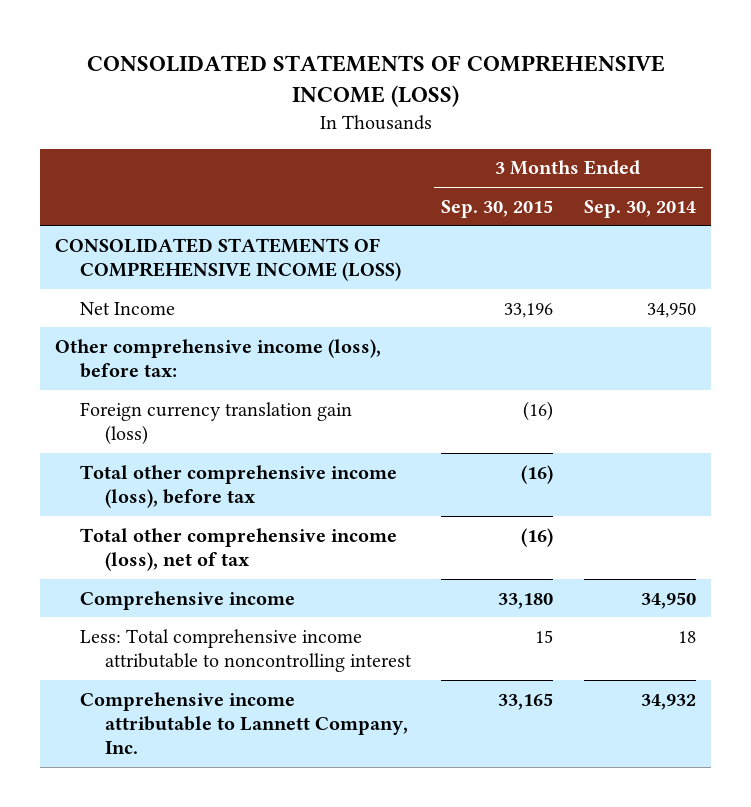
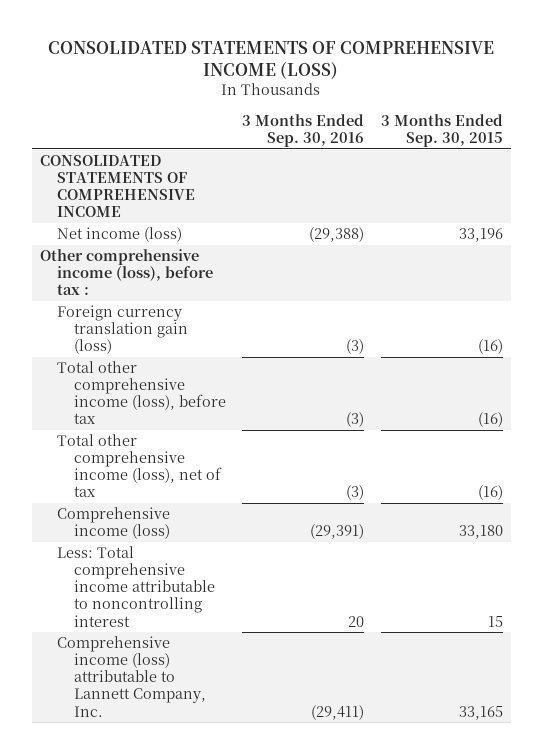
[583,199,696,218] Sep. 30, 2014 -> none
none -> [242,113,365,148] 3 Months Ended Sep. 30, 2016
[55,237,402,282] CONSOLIDATED STATEMENTS OF COMPREHENSIVE INCOME (LOSS) -> [39,155,195,218] CONSOLIDATED STATEMENTS OF COMPREHENSIVE INCOME
[80,301,176,315] Net Income -> [56,227,182,243] Net income (loss)
[55,338,382,379] Other comprehensive income (loss), before tax: -> [39,249,213,296] Other comprehensive income (loss), before tax :
[80,590,296,610] Comprehensive income -> [56,507,170,540] Comprehensive income (loss)
[80,691,409,755] Comprehensive income attributable to Lannett Company, Inc. -> [56,636,206,717] Comprehensive income (loss) attributable to Lannett Company, Inc.

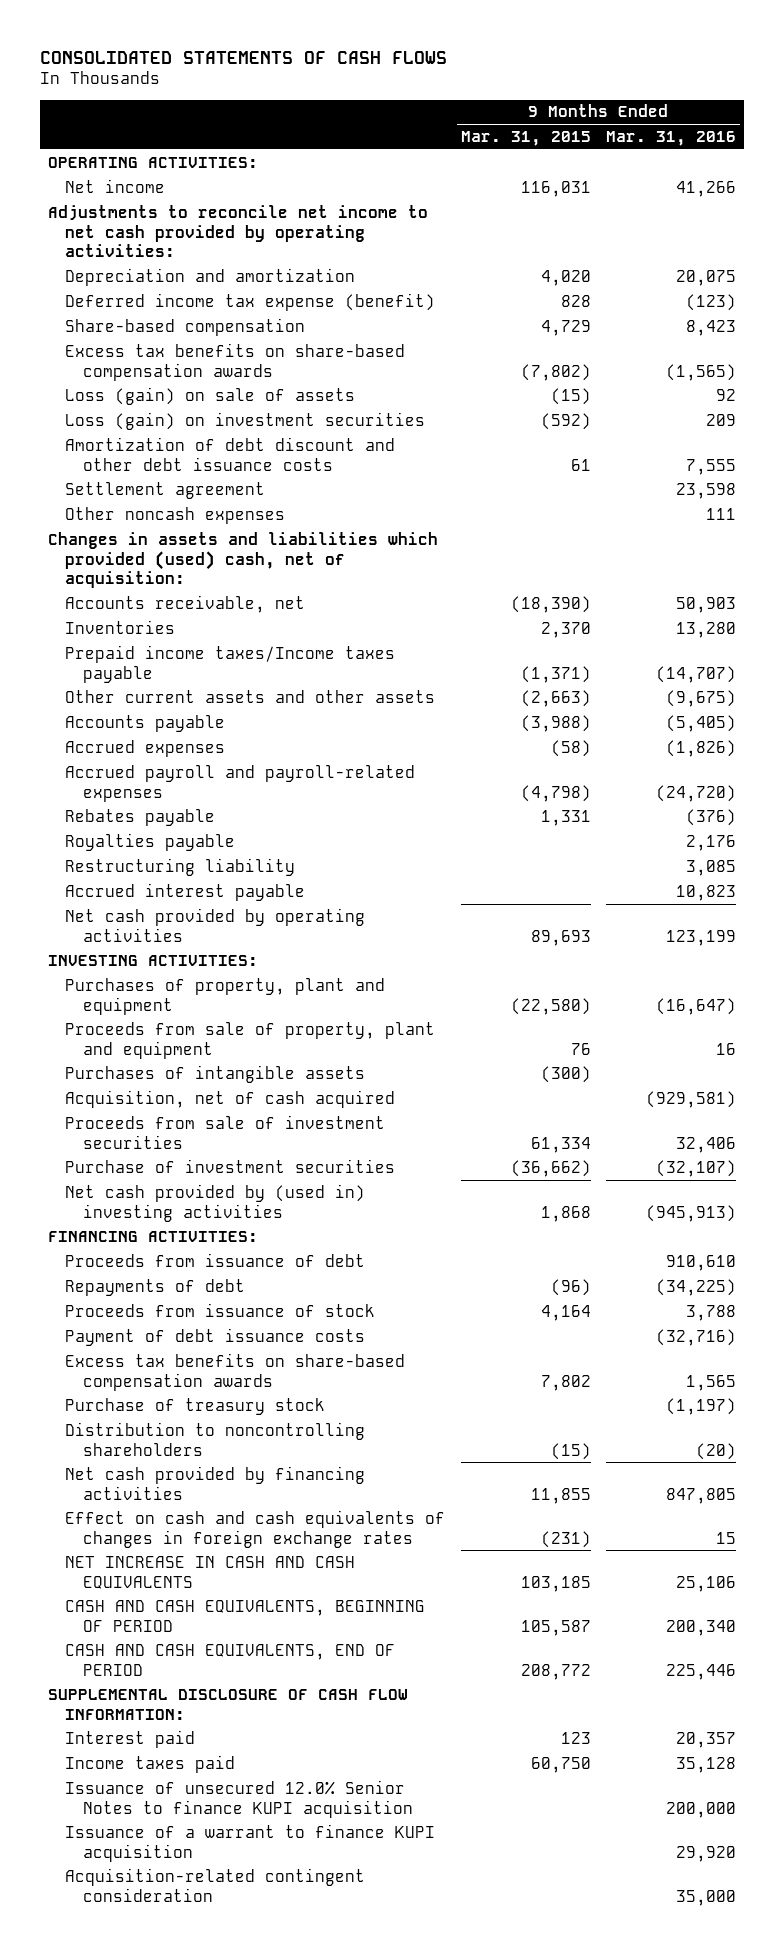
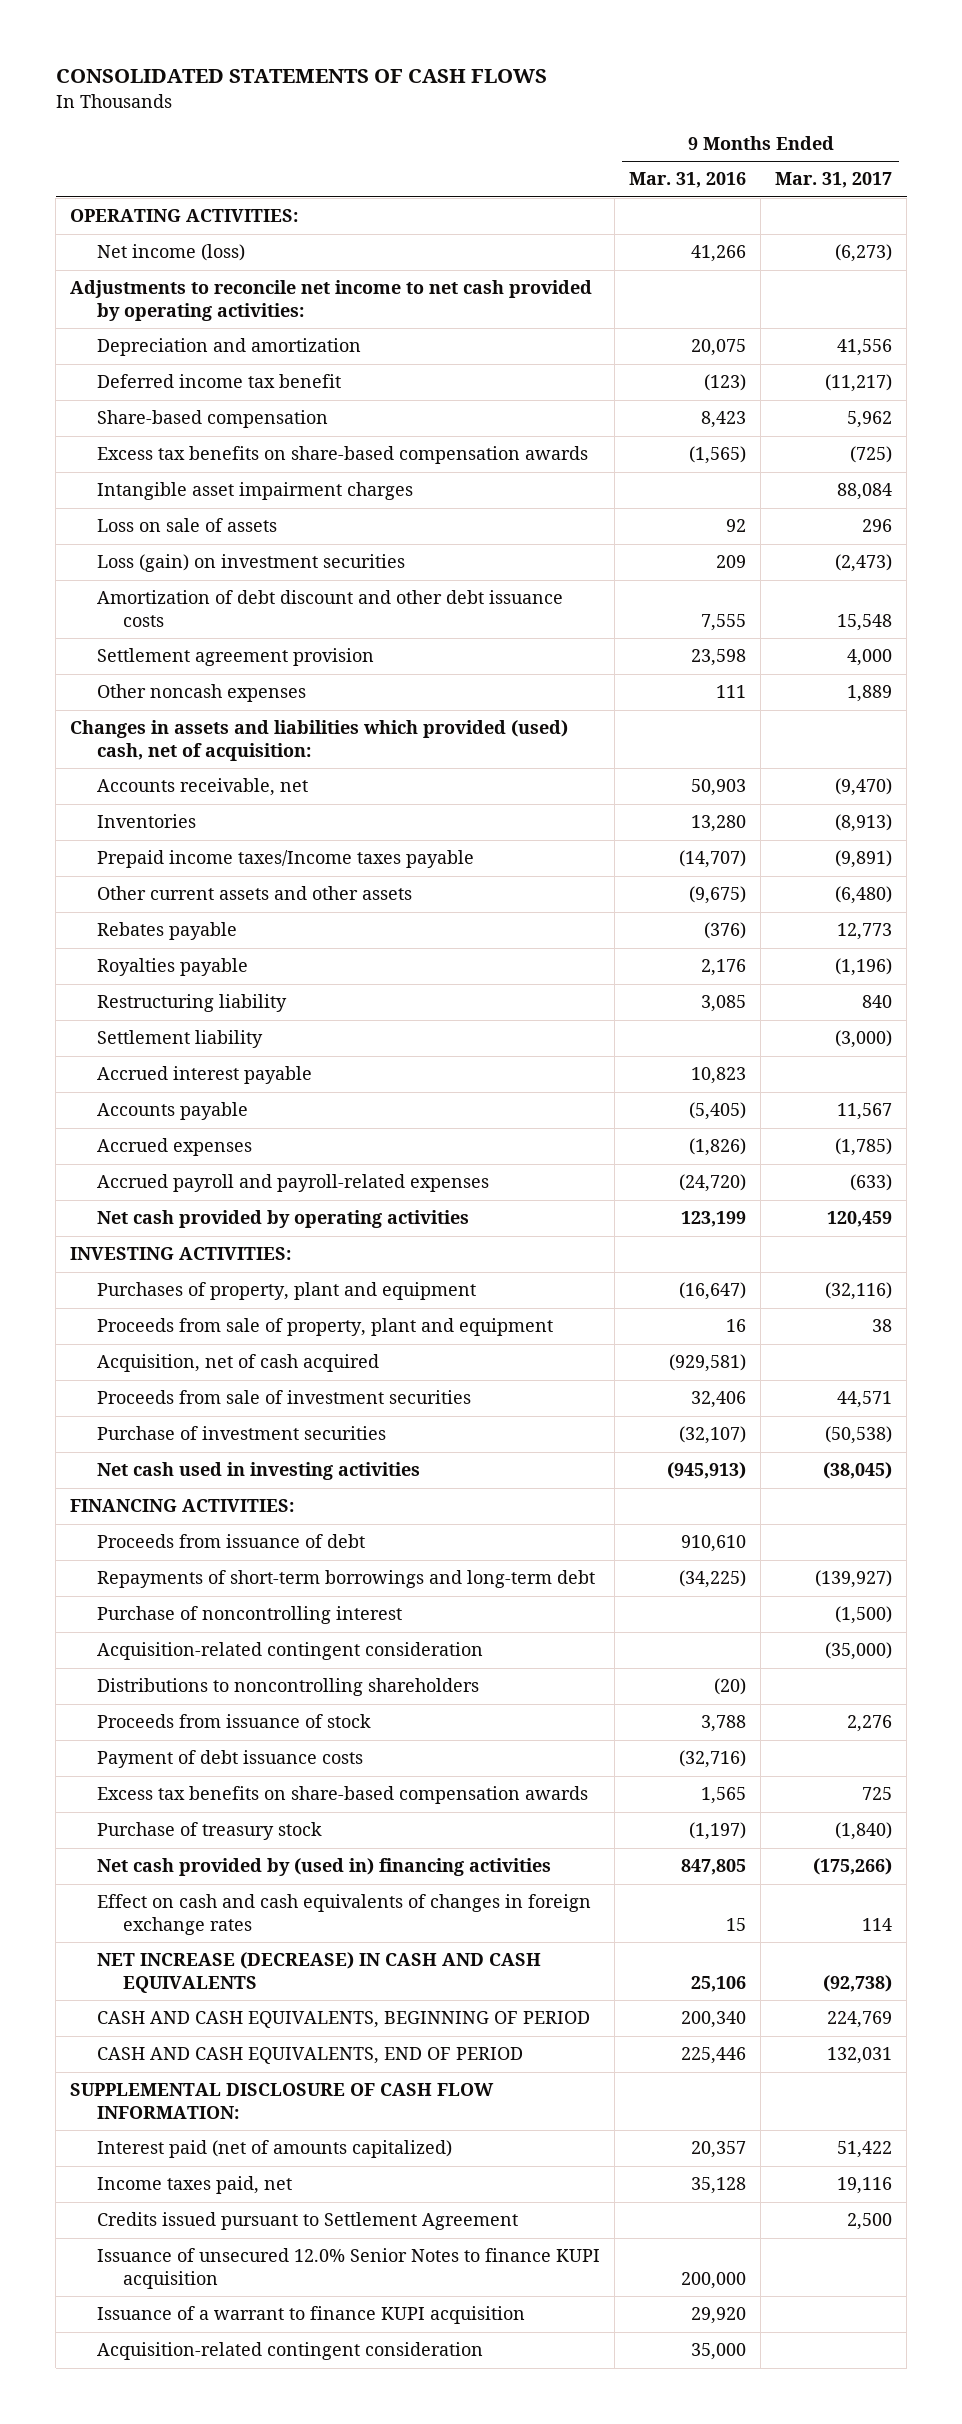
[460,130,591,146] Mar. 31, 2015 -> none
none -> [775,172,893,189] Mar. 31, 2017
[65,178,166,193] Net income -> [96,244,245,262] Net income (loss)
[65,292,436,311] Deferred income tax expense (benefit) -> [96,374,341,389] Deferred income tax benefit
none -> [96,482,413,501] Intangible asset impairment charges
[65,386,356,405] Loss (gain) on sale of assets -> [96,518,277,533] Loss on sale of assets
[65,481,266,499] Settlement agreement -> [96,648,374,667] Settlement agreement provision
none -> [96,1030,263,1049] Settlement liability
[65,714,226,732] Accounts payable -> [96,1102,248,1121] Accounts payable
[65,739,226,757] Accrued expenses -> [96,1138,252,1157] Accrued expenses
[65,764,416,802] Accrued payroll and payroll-related expenses -> [96,1174,489,1193] Accrued payroll and payroll-related expenses
[65,1064,366,1083] Purchases of intangible assets -> none
[65,1183,366,1222] Net cash provided by (used in) investing activities -> [96,1462,420,1481] Net cash used in investing activities
[65,1278,246,1296] Repayments of debt -> [96,1570,595,1589] Repayments of short-term borrowings and long-term debt
none -> [96,1606,402,1625] Purchase of noncontrolling interest
none -> [96,1642,483,1661] Acquisition-related contingent consideration
none -> [96,1678,479,1697] Distributions to noncontrolling shareholders
[65,1421,366,1456] Distribution to noncontrolling shareholders -> none
[65,1465,366,1500] Net cash provided by financing activities -> [96,1858,551,1877] Net cash provided by (used in) financing activities
[65,1555,356,1589] NET INCREASE IN CASH AND CASH EQUIVALENTS -> [96,1952,541,1993] NET INCREASE (DECREASE) IN CASH AND CASH EQUIVALENTS
[65,1729,196,1748] Interest paid -> [96,2140,452,2159] Interest paid (net of amounts capitalized)
[65,1754,236,1773] Income taxes paid -> [96,2176,292,2195] Income taxes paid, net
none -> [96,2212,518,2231] Credits issued pursuant to Settlement Agreement

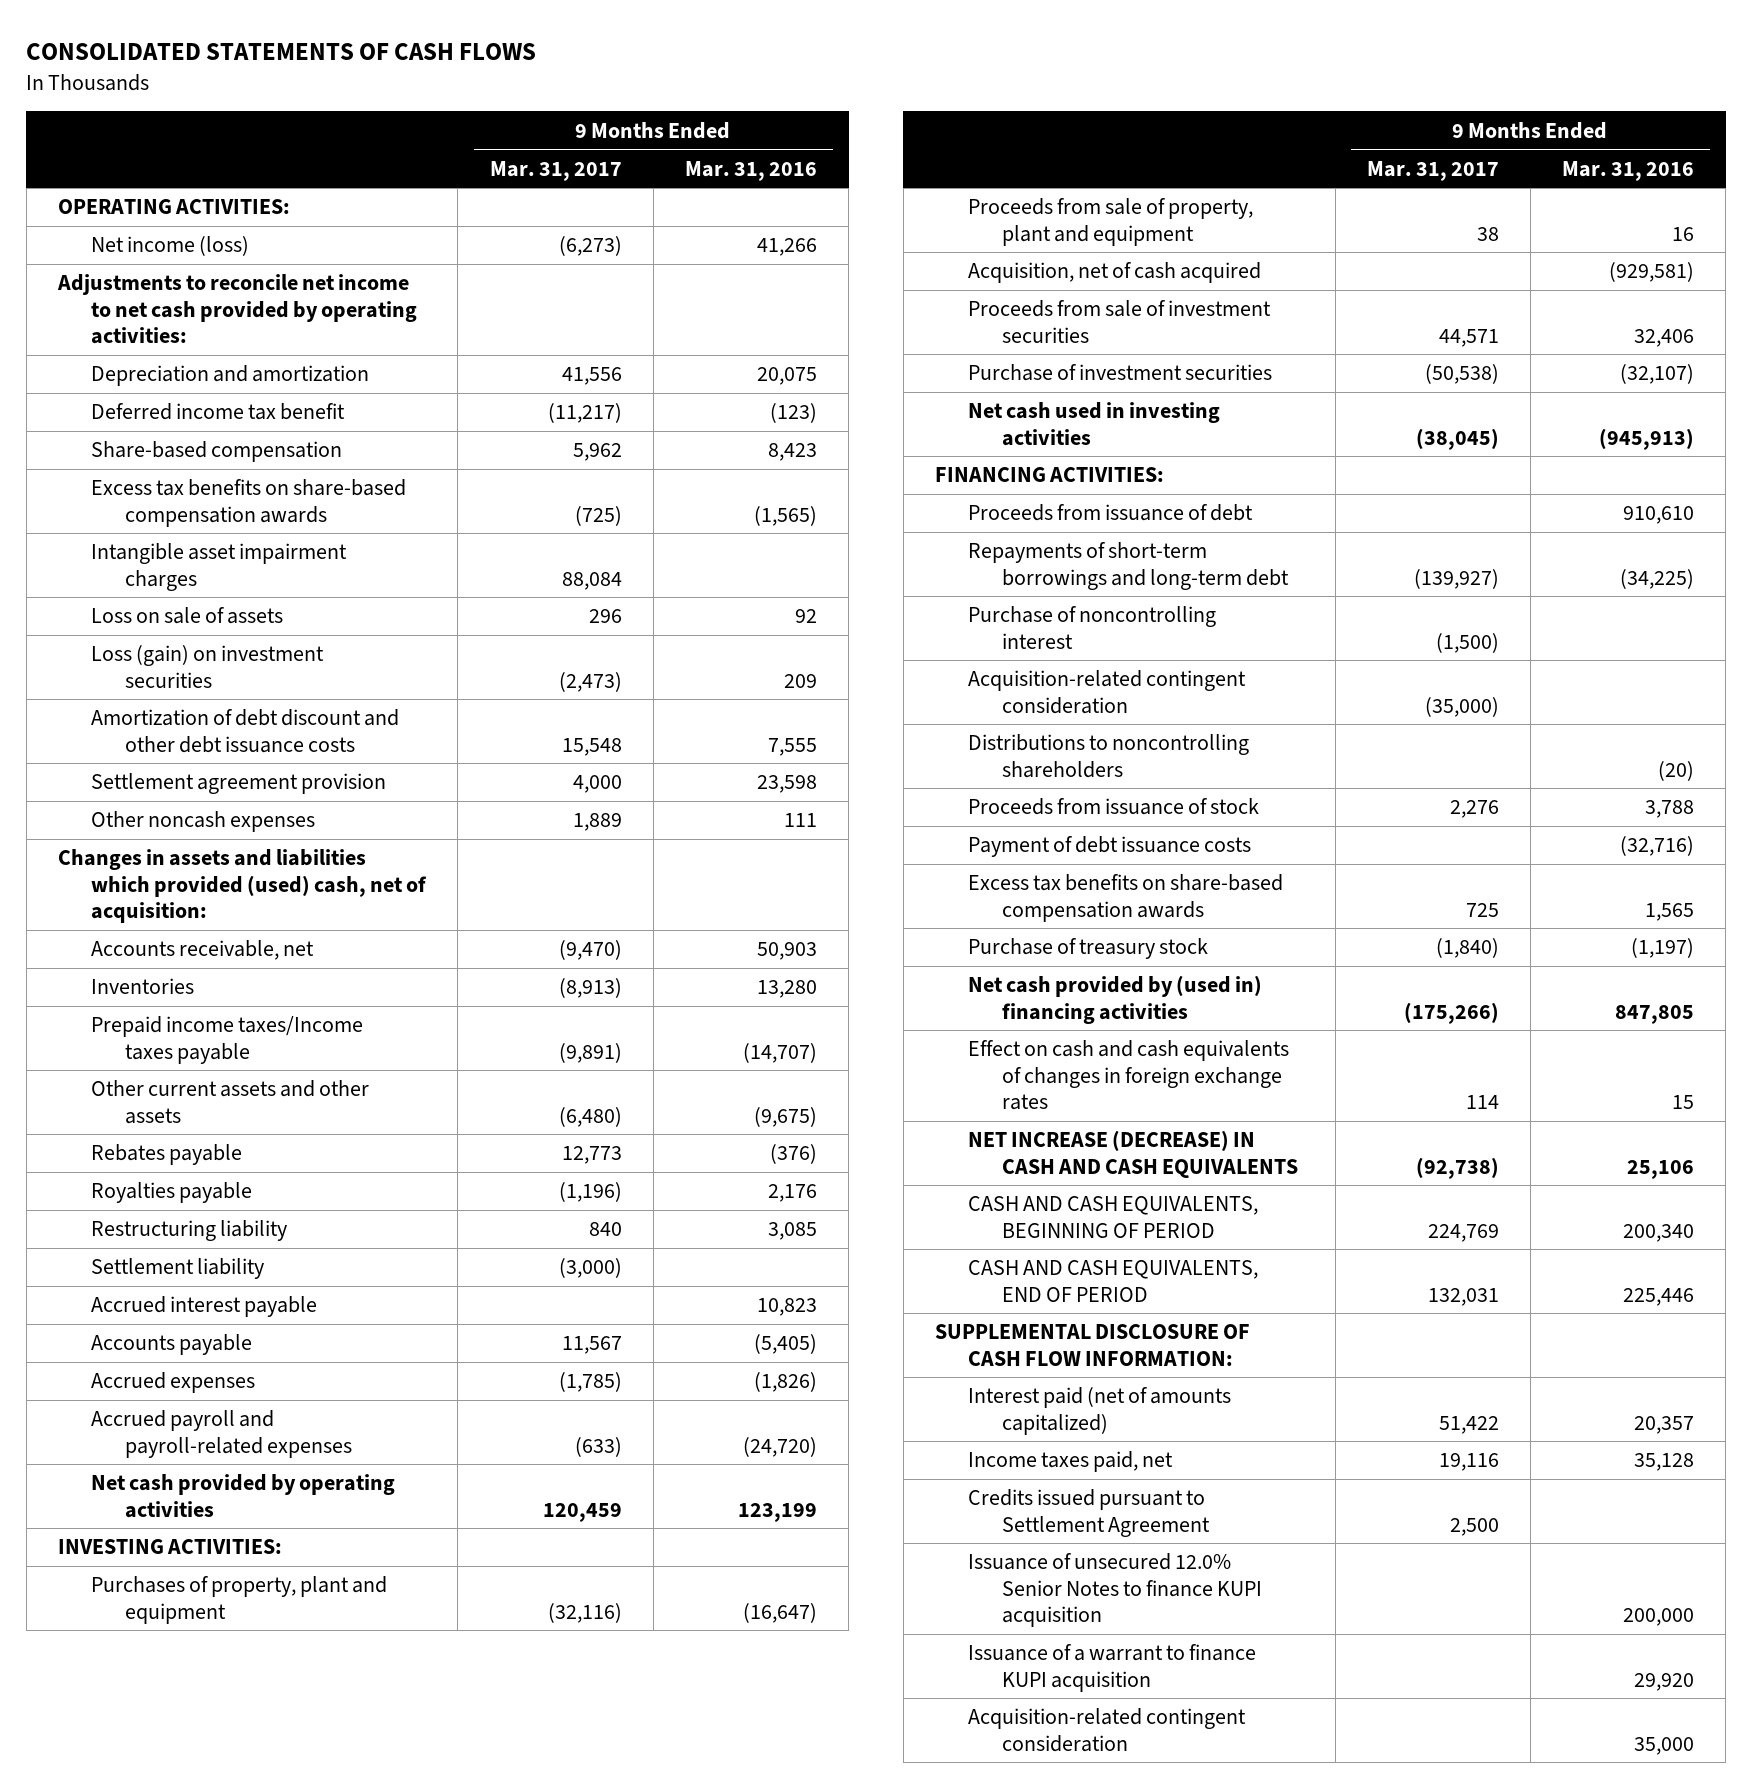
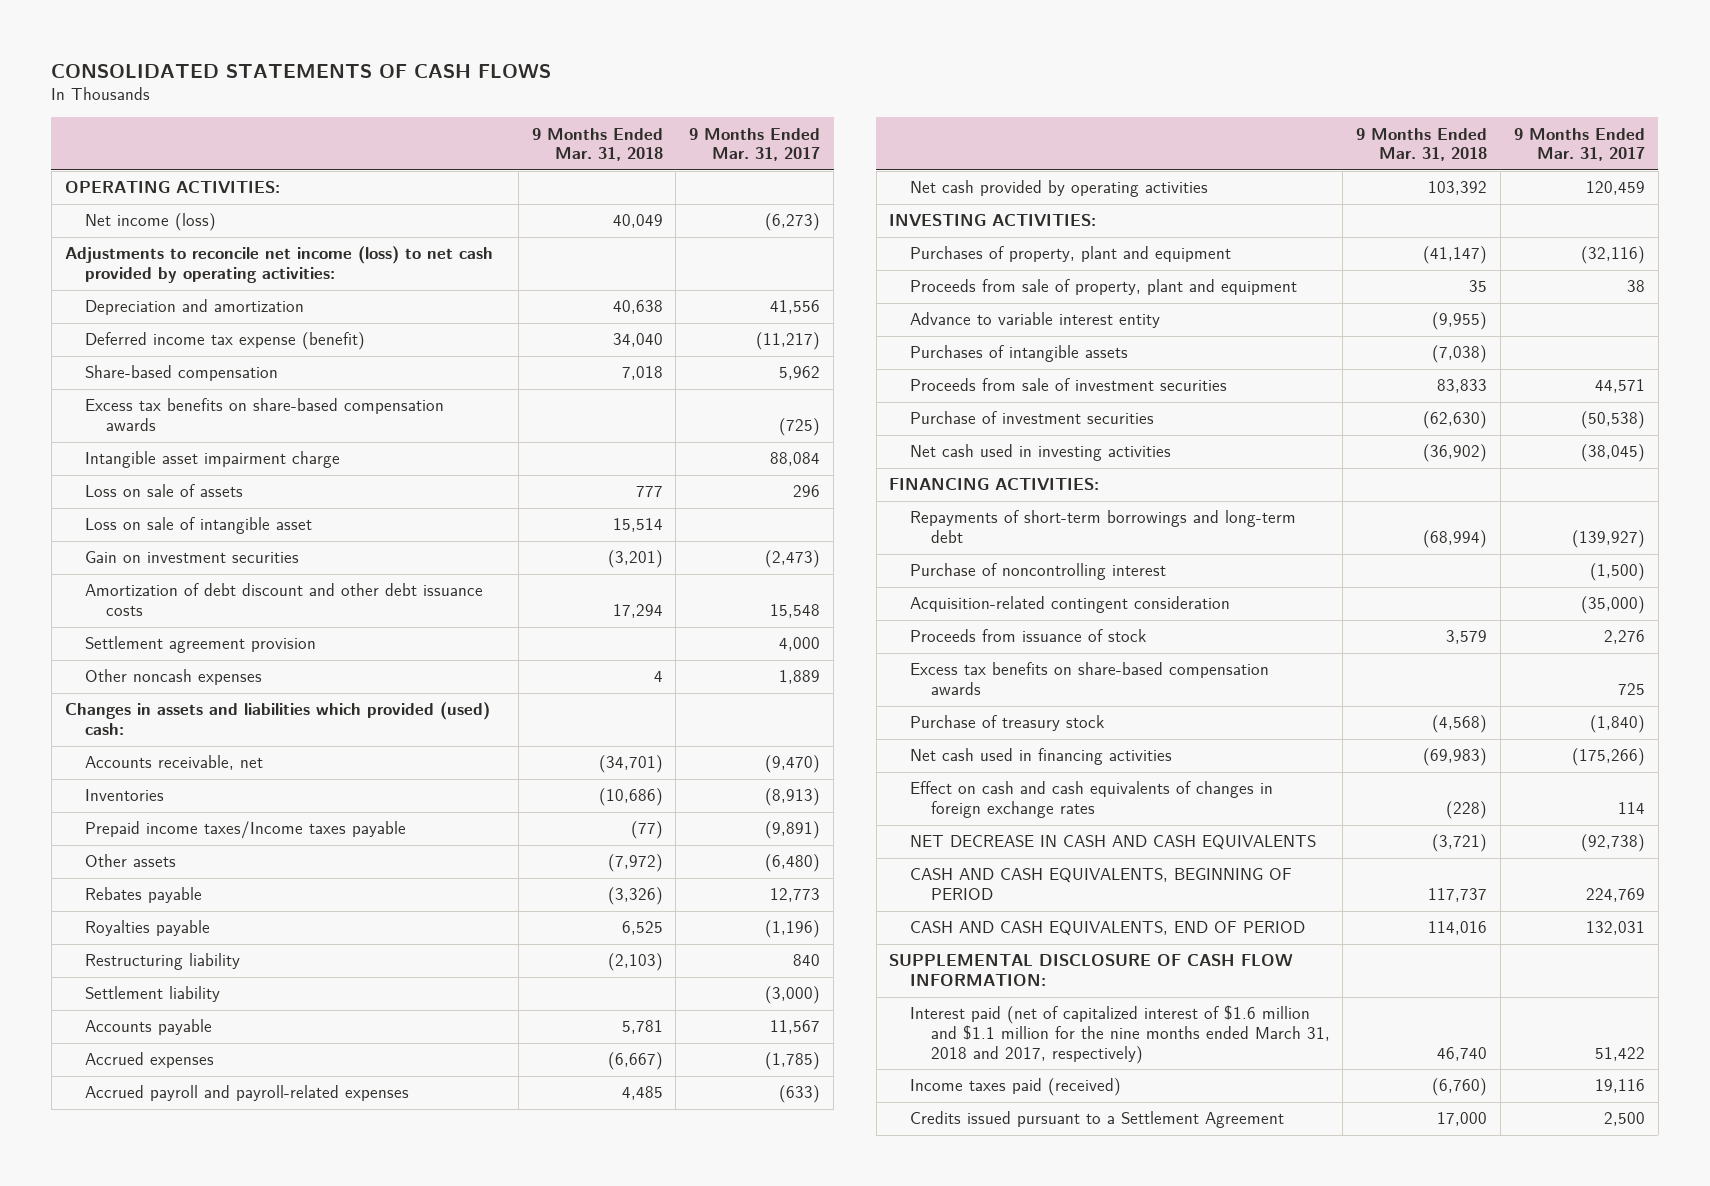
[684,160,817,181] Mar. 31, 2016 -> none
none -> [531,127,663,162] 9 Months Ended Mar. 31, 2018
[56,274,418,345] Adjustments to reconcile net income to net cash provided by operating activities: -> [64,246,493,284] Adjustments to reconcile net income (loss) to net cash provided by operating activities:
[91,403,346,421] Deferred income tax benefit -> [85,332,366,351] Deferred income tax expense (benefit)
[91,543,348,591] Intangible asset impairment charges -> [85,451,341,469] Intangible asset impairment charge
none -> [85,517,313,535] Loss on sale of intangible asset
[91,645,325,688] Loss (gain) on investment securities -> [85,551,300,564] Gain on investment securities
[57,849,428,924] Changes in assets and liabilities which provided (used) cash, net of acquisition: -> [64,702,490,736] Changes in assets and liabilities which provided (used) cash:
[91,1080,370,1124] Other current assets and other assets -> [85,854,177,868] Other assets
[91,1296,318,1318] Accrued interest payable -> none
[968,262,1262,284] Acquisition, net of cash acquired -> none
none -> [910,312,1161,329] Advance to variable interest entity
none -> [910,345,1129,363] Purchases of intangible assets
[968,504,1254,522] Proceeds from issuance of debt -> none
[968,734,1250,778] Distributions to noncontrolling shareholders -> none
[968,836,1252,858] Payment of debt issuance costs -> none
[968,975,1263,1024] Net cash provided by (used in) financing activities -> [910,748,1173,766] Net cash used in financing activities
[968,1130,1298,1178] NET INCREASE (DECREASE) IN CASH AND CASH EQUIVALENTS -> [910,835,1317,851] NET DECREASE IN CASH AND CASH EQUIVALENTS
[968,1553,1262,1628] Issuance of unsecured 12.0% Senior Notes to finance KUPI acquisition -> none
[968,1644,1257,1692] Issuance of a warrant to finance KUPI acquisition -> none
[968,1708,1247,1752] Acquisition-related contingent consideration -> none
[968,1387,1232,1435] Interest paid (net of amounts capitalized) -> [910,1005,1330,1064] Interest paid (net of capitalized interest of $1.6 million and $1.1 million for the nine months ended March 31, 2018 and 2017, respectively)
[968,1451,1174,1473] Income taxes paid, net -> [910,1078,1122,1097] Income taxes paid (received)
[968,1489,1210,1537] Credits issued pursuant to Settlement Agreement -> [910,1111,1285,1129] Credits issued pursuant to a Settlement Agreement

